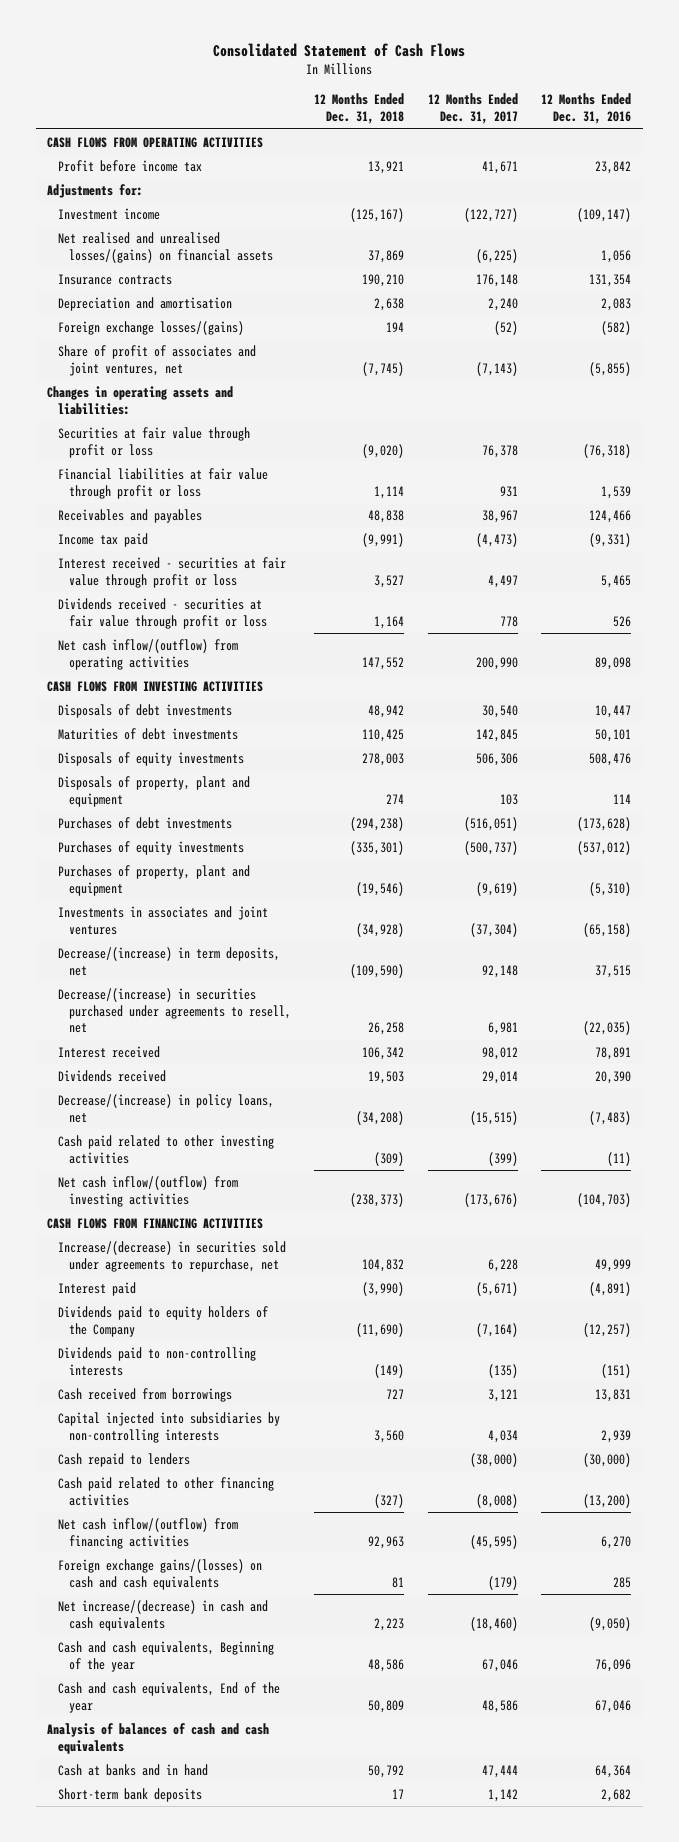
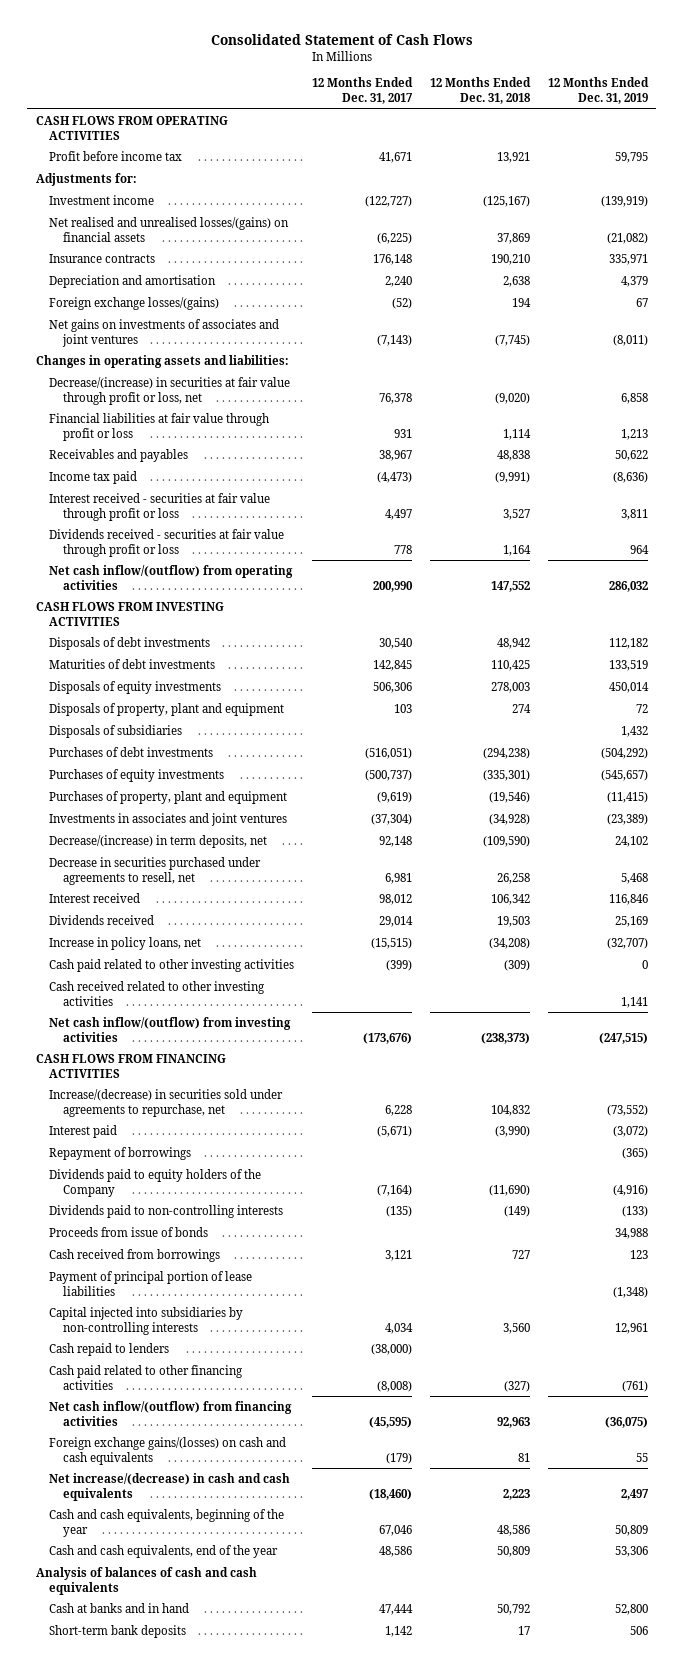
[541,93,632,125] 12 Months Ended Dec. 31, 2016 -> none
none -> [547,77,649,104] 12 Months Ended Dec. 31, 2019
[57,344,256,376] Share of profit of associates and joint ventures, net -> [49,318,280,347] Net gains on investments of associates and joint ventures
[57,426,250,458] Securities at fair value through profit or loss -> [49,376,291,405] Decrease/(increase) in securities at fair value through profit or loss, net
none -> [49,724,183,738] Disposals of subsidiaries
[57,987,291,1034] Decrease/(increase) in securities purchased under agreements to resell, net -> [49,856,262,885] Decrease in securities purchased under agreements to resell, net
[57,1093,274,1123] Decrease/(increase) in policy loans, net -> [49,936,202,950] Increase in policy loans, net
none -> [49,980,266,1006] Cash received related to other investing activities
none -> [49,1146,192,1160] Repayment of borrowings
none -> [49,1226,209,1237] Proceeds from issue of bonds
none -> [49,1270,253,1296] Payment of principal portion of lease liabilities
[57,1640,274,1672] Cash and cash equivalents, Beginning of the year -> [49,1508,285,1537] Cash and cash equivalents, beginning of the year
[57,1681,280,1713] Cash and cash equivalents, End of the year -> [49,1544,279,1558] Cash and cash equivalents, end of the year

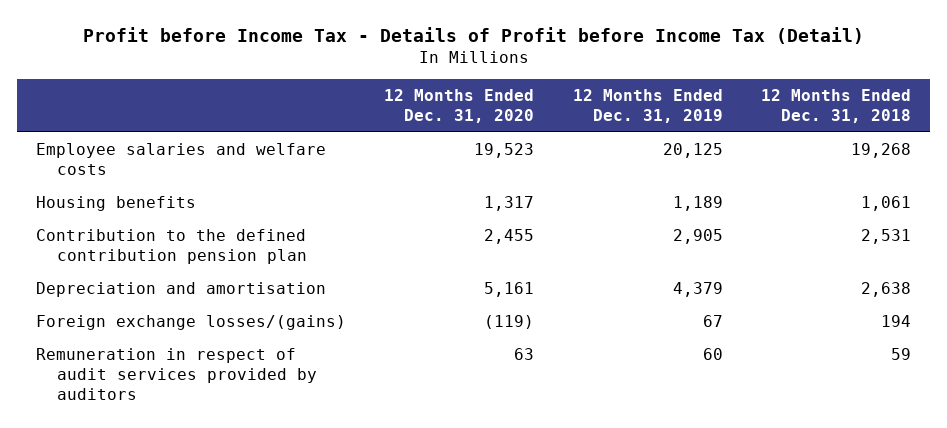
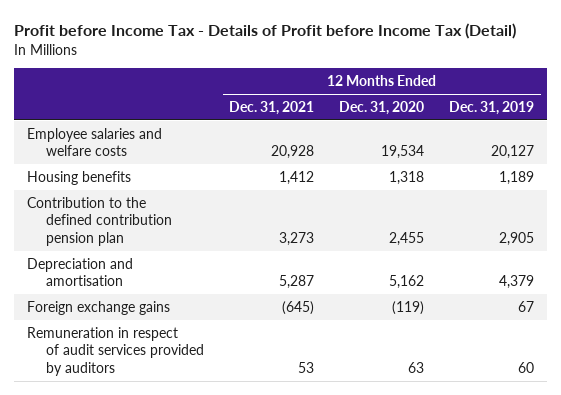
[760,88,911,124] 12 Months Ended Dec. 31, 2018 -> none
none -> [229,100,315,115] Dec. 31, 2021
[474,143,535,159] 19,523 -> [381,145,425,160] 19,534
[662,143,723,159] 20,125 -> [491,145,535,160] 20,127
[484,196,535,212] 1,317 -> [389,170,425,185] 1,318
[484,282,535,298] 5,161 -> [389,275,425,290] 5,162
[36,315,347,331] Foreign exchange losses/(gains) -> [26,300,170,315] Foreign exchange gains

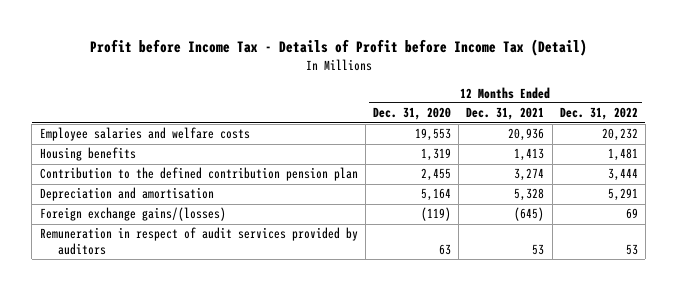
[449,100,535,115] Dec. 31, 2019 -> none
none -> [559,107,638,121] Dec. 31, 2022
[271,145,315,160] 20,928 -> [508,128,545,142] 20,936
[381,145,425,160] 19,534 -> [414,128,451,142] 19,553
[279,170,315,185] 1,412 -> [514,148,545,162] 1,413
[389,170,425,185] 1,318 -> [420,148,451,162] 1,319
[279,231,315,246] 3,273 -> [514,168,545,182] 3,274
[279,275,315,290] 5,287 -> [514,188,545,202] 5,328
[389,275,425,290] 5,162 -> [420,188,451,202] 5,164
[26,300,170,315] Foreign exchange gains -> [39,207,226,222] Foreign exchange gains/(losses)

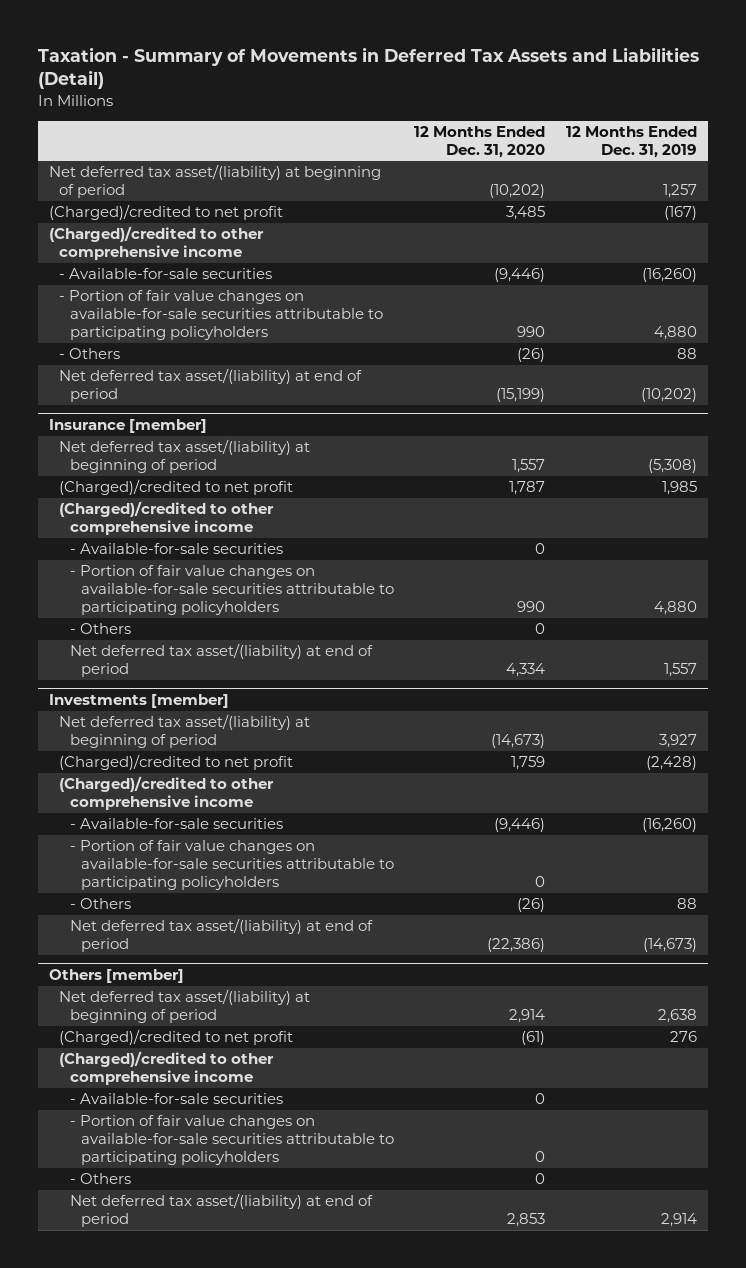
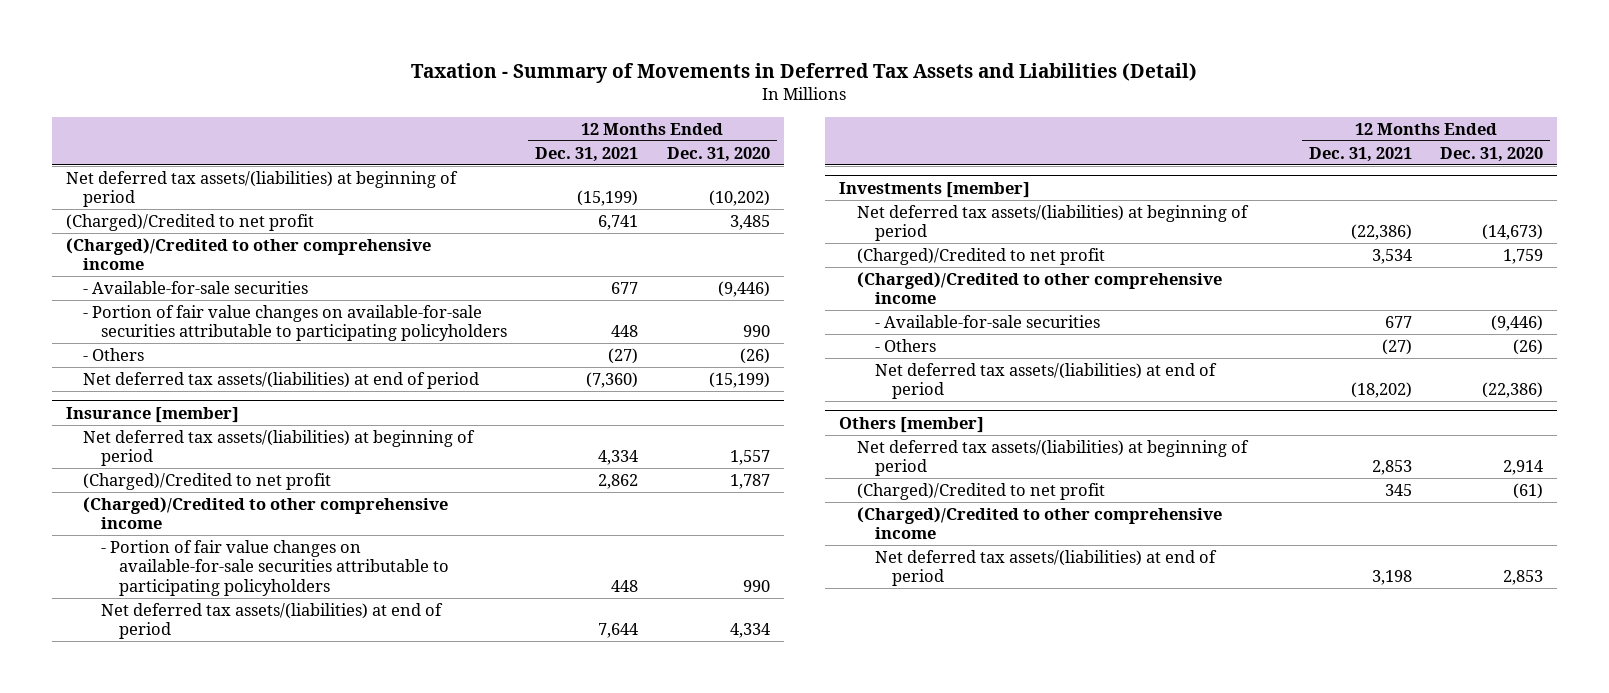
[566,125,698,158] 12 Months Ended Dec. 31, 2019 -> none
none -> [535,146,639,162] Dec. 31, 2021
[48,164,381,199] Net deferred tax asset/(liability) at beginning of period -> [65,171,458,208] Net deferred tax assets/(liabilities) at beginning of period
[48,204,283,221] (Charged)/credited to net profit -> [65,214,314,232] (Charged)/Credited to net profit
[48,226,264,261] (Charged)/credited to other comprehensive income -> [65,238,431,271] (Charged)/Credited to other comprehensive income
[59,368,363,403] Net deferred tax asset/(liability) at end of period -> [83,372,480,390] Net deferred tax assets/(liabilities) at end of period
[69,543,283,555] - Available-for-sale securities -> none
[59,439,311,474] Net deferred tax asset/(liability) at beginning of period -> [83,430,476,467] Net deferred tax assets/(liabilities) at beginning of period
[59,479,294,496] (Charged)/credited to net profit -> [83,473,332,491] (Charged)/Credited to net profit
[59,501,275,536] (Charged)/credited to other comprehensive income -> [83,497,449,530] (Charged)/Credited to other comprehensive income
[69,623,131,635] - Others -> none
[69,643,373,678] Net deferred tax asset/(liability) at end of period -> [101,603,444,640] Net deferred tax assets/(liabilities) at end of period
[59,714,311,749] Net deferred tax asset/(liability) at beginning of period -> [857,205,1250,242] Net deferred tax assets/(liabilities) at beginning of period
[59,754,294,771] (Charged)/credited to net profit -> [857,248,1106,266] (Charged)/Credited to net profit
[59,776,275,811] (Charged)/credited to other comprehensive income -> [857,272,1223,305] (Charged)/Credited to other comprehensive income
[69,840,394,891] - Portion of fair value changes on available-for-sale securities attributable to participating policyholders -> none
[69,918,373,953] Net deferred tax asset/(liability) at end of period -> [874,363,1217,400] Net deferred tax assets/(liabilities) at end of period
[69,1093,283,1105] - Available-for-sale securities -> none
[69,1115,394,1166] - Portion of fair value changes on available-for-sale securities attributable to participating policyholders -> none
[69,1173,131,1185] - Others -> none
[59,989,311,1024] Net deferred tax asset/(liability) at beginning of period -> [857,440,1250,477] Net deferred tax assets/(liabilities) at beginning of period
[59,1029,294,1046] (Charged)/credited to net profit -> [857,483,1106,501] (Charged)/Credited to net profit
[59,1051,275,1086] (Charged)/credited to other comprehensive income -> [857,507,1223,540] (Charged)/Credited to other comprehensive income
[69,1193,373,1228] Net deferred tax asset/(liability) at end of period -> [874,550,1217,587] Net deferred tax assets/(liabilities) at end of period

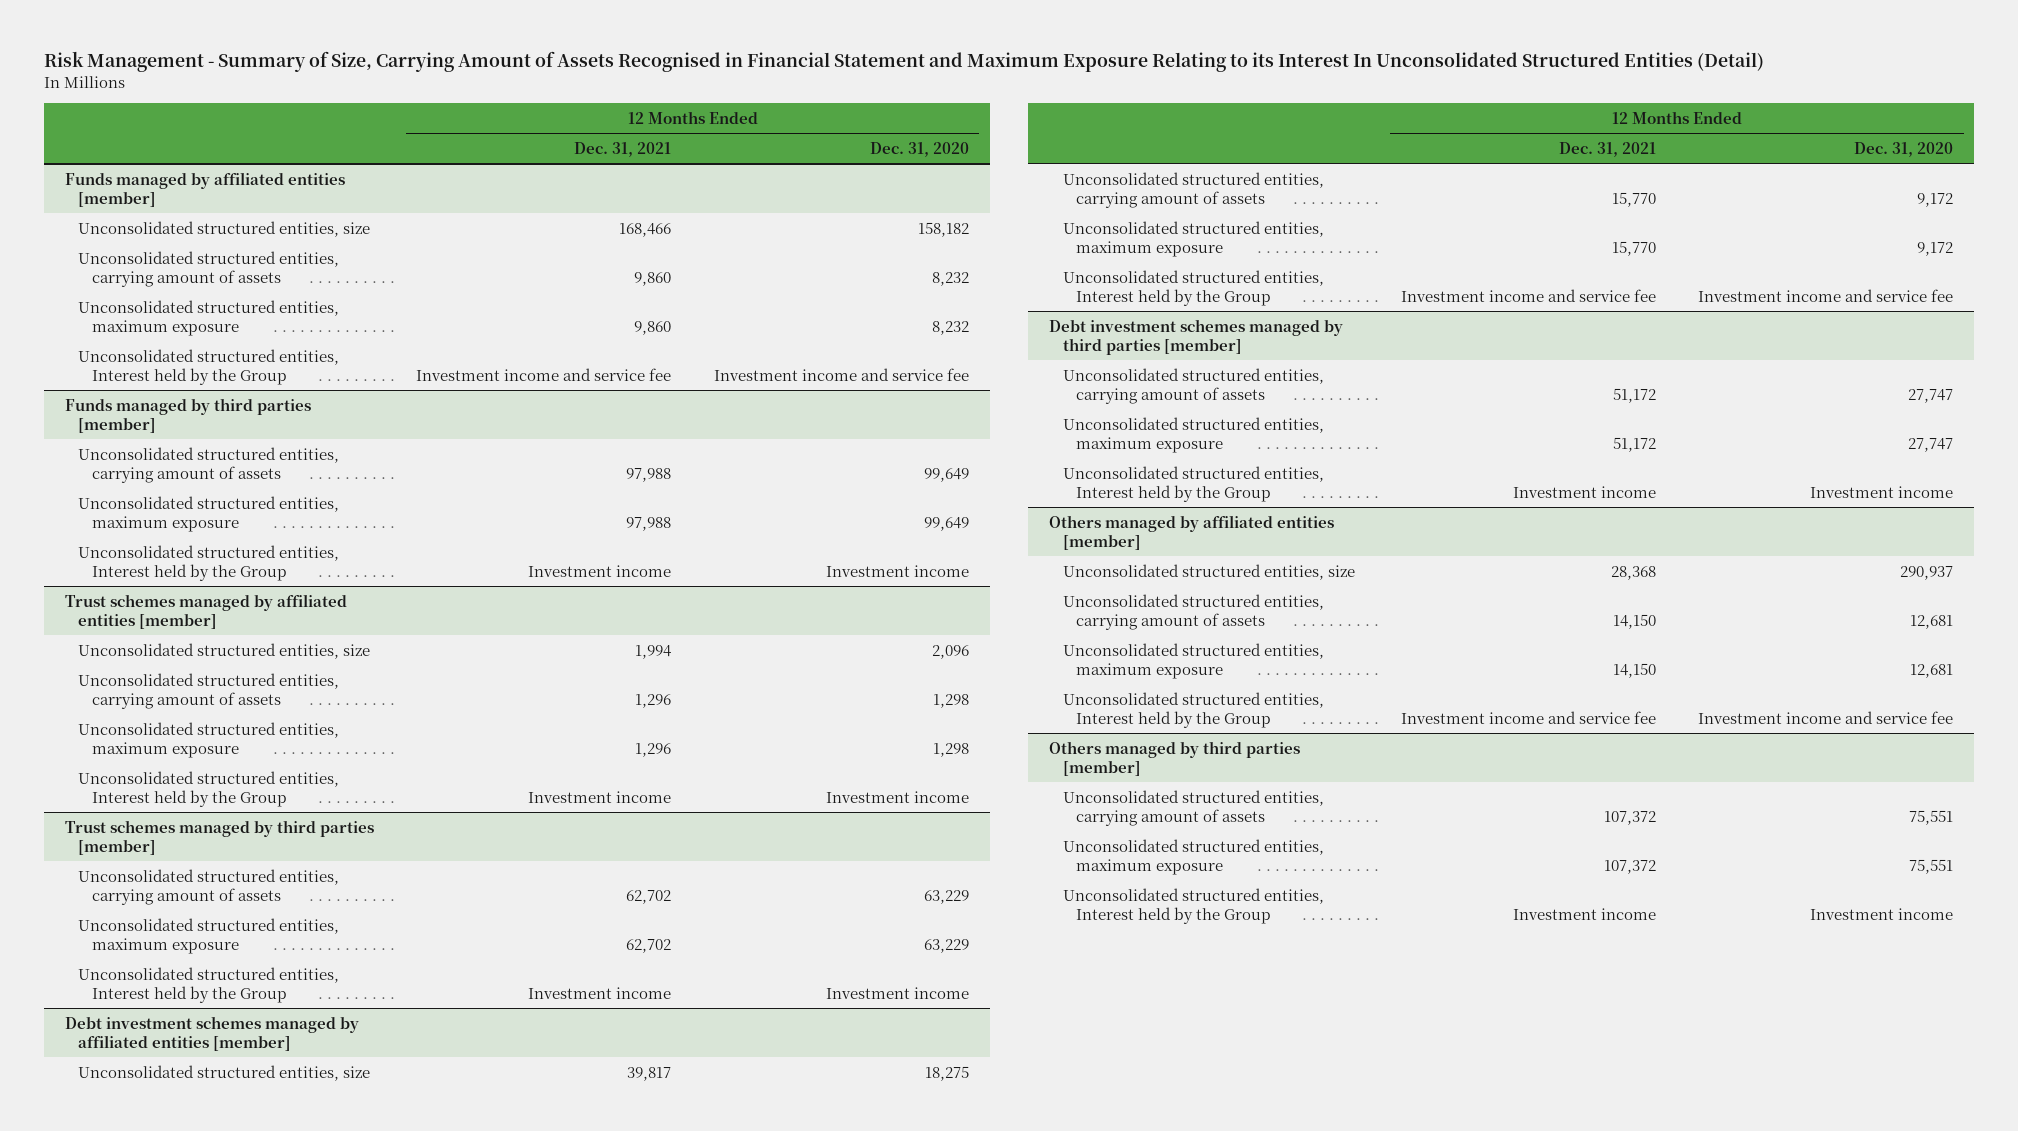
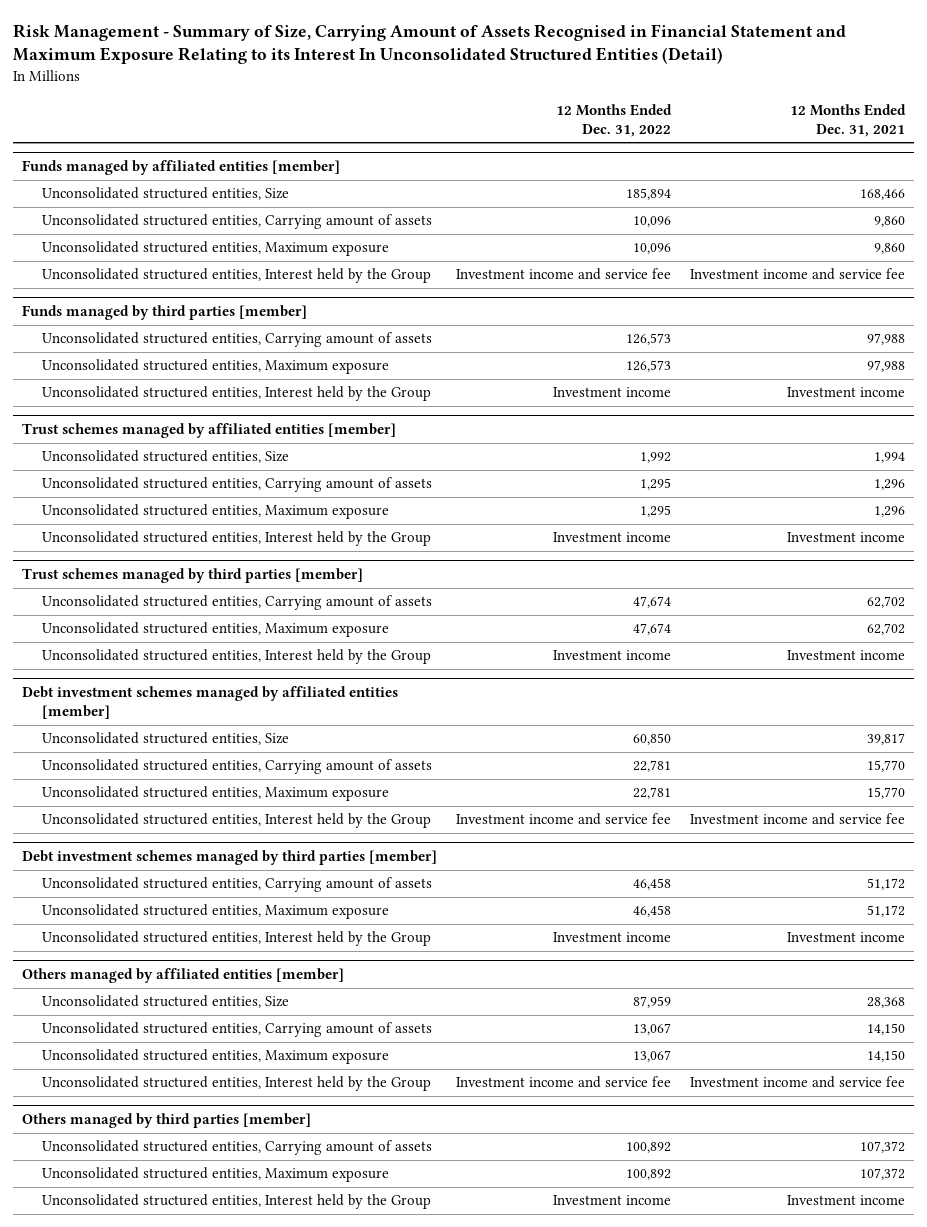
[869,141,969,157] Dec. 31, 2020 -> none
none -> [556,103,673,137] 12 Months Ended Dec. 31, 2022
[78,220,371,237] Unconsolidated structured entities, size -> [41,187,289,201] Unconsolidated structured entities, Size
[78,250,340,287] Unconsolidated structured entities, carrying amount of assets -> [41,214,432,230] Unconsolidated structured entities, Carrying amount of assets
[78,299,340,336] Unconsolidated structured entities, maximum exposure -> [41,241,389,257] Unconsolidated structured entities, Maximum exposure
[78,446,340,483] Unconsolidated structured entities, carrying amount of assets -> [41,332,432,348] Unconsolidated structured entities, Carrying amount of assets
[78,495,340,532] Unconsolidated structured entities, maximum exposure -> [41,359,389,375] Unconsolidated structured entities, Maximum exposure
[78,642,371,659] Unconsolidated structured entities, size -> [41,450,289,464] Unconsolidated structured entities, Size
[78,672,340,709] Unconsolidated structured entities, carrying amount of assets -> [41,477,432,493] Unconsolidated structured entities, Carrying amount of assets
[78,721,340,758] Unconsolidated structured entities, maximum exposure -> [41,504,389,520] Unconsolidated structured entities, Maximum exposure
[78,868,340,905] Unconsolidated structured entities, carrying amount of assets -> [41,595,432,611] Unconsolidated structured entities, Carrying amount of assets
[78,917,340,954] Unconsolidated structured entities, maximum exposure -> [41,622,389,638] Unconsolidated structured entities, Maximum exposure
[78,1064,371,1081] Unconsolidated structured entities, size -> [41,732,289,746] Unconsolidated structured entities, Size
[1062,171,1324,208] Unconsolidated structured entities, carrying amount of assets -> [41,759,432,775] Unconsolidated structured entities, Carrying amount of assets
[1062,220,1324,257] Unconsolidated structured entities, maximum exposure -> [41,786,389,802] Unconsolidated structured entities, Maximum exposure
[1062,367,1324,404] Unconsolidated structured entities, carrying amount of assets -> [41,877,432,893] Unconsolidated structured entities, Carrying amount of assets
[1062,416,1324,453] Unconsolidated structured entities, maximum exposure -> [41,904,389,920] Unconsolidated structured entities, Maximum exposure
[1062,563,1355,580] Unconsolidated structured entities, size -> [41,995,289,1009] Unconsolidated structured entities, Size
[1062,593,1324,630] Unconsolidated structured entities, carrying amount of assets -> [41,1022,432,1038] Unconsolidated structured entities, Carrying amount of assets
[1062,642,1324,679] Unconsolidated structured entities, maximum exposure -> [41,1049,389,1065] Unconsolidated structured entities, Maximum exposure
[1062,789,1324,826] Unconsolidated structured entities, carrying amount of assets -> [41,1140,432,1156] Unconsolidated structured entities, Carrying amount of assets
[1062,838,1324,875] Unconsolidated structured entities, maximum exposure -> [41,1167,389,1183] Unconsolidated structured entities, Maximum exposure

